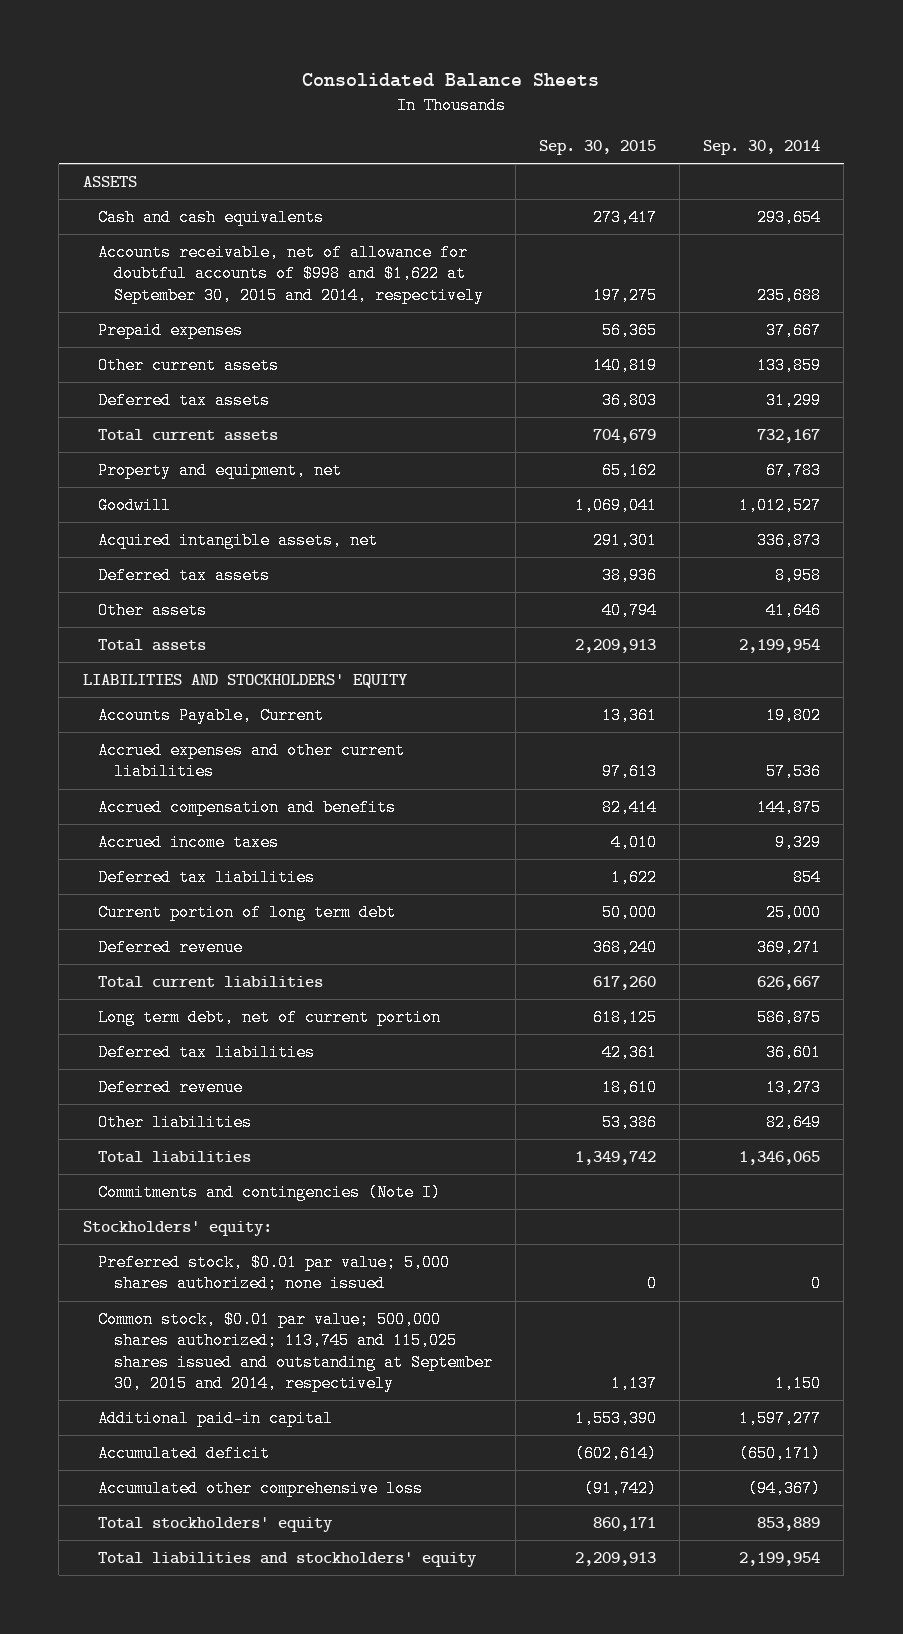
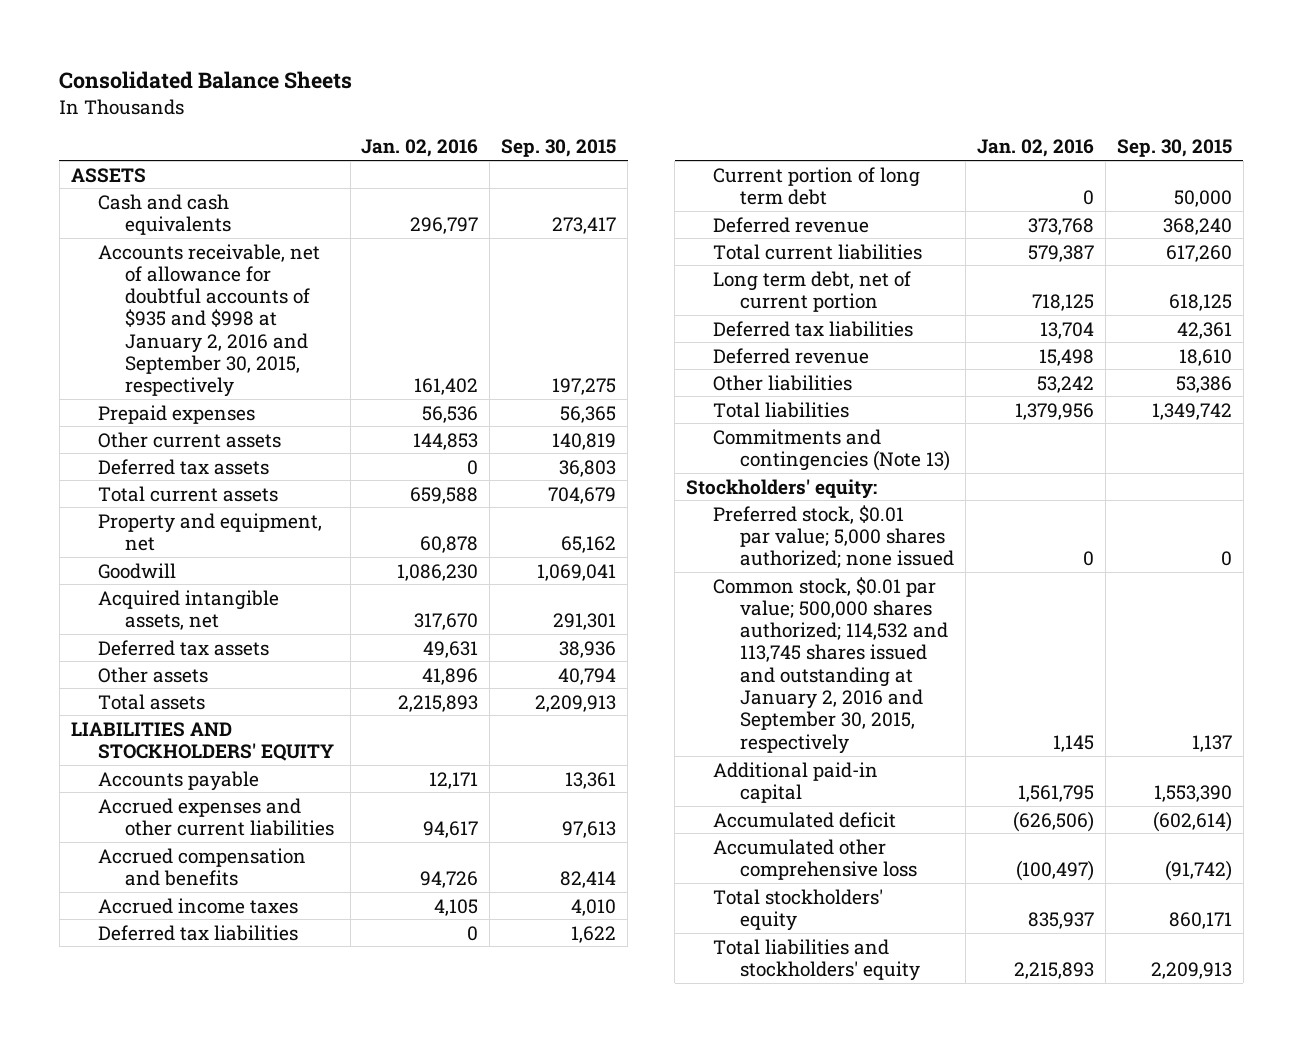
[703,140,821,156] Sep. 30, 2014 -> none
none -> [361,139,479,158] Jan. 02, 2016
[98,244,485,304] Accounts receivable, net of allowance for doubtful accounts of $998 and $1,622 at September 30, 2015 and 2014, respectively -> [97,243,320,398] Accounts receivable, net of allowance for doubtful accounts of $935 and $998 at January 2, 2016 and September 30, 2015, respectively
[98,707,325,725] Accounts Payable, Current -> [97,770,259,791] Accounts payable
[98,1184,442,1202] Commitments and contingencies (Note I) -> [713,428,951,471] Commitments and contingencies (Note 13)
[98,1311,494,1393] Common stock, $0.01 par value; 500,000 shares authorized; 113,745 and 115,025 shares issued and outstanding at September 30, 2015 and 2014, respectively -> [713,576,949,754] Common stock, $0.01 par value; 500,000 shares authorized; 114,532 and 113,745 shares issued and outstanding at January 2, 2016 and September 30, 2015, respectively

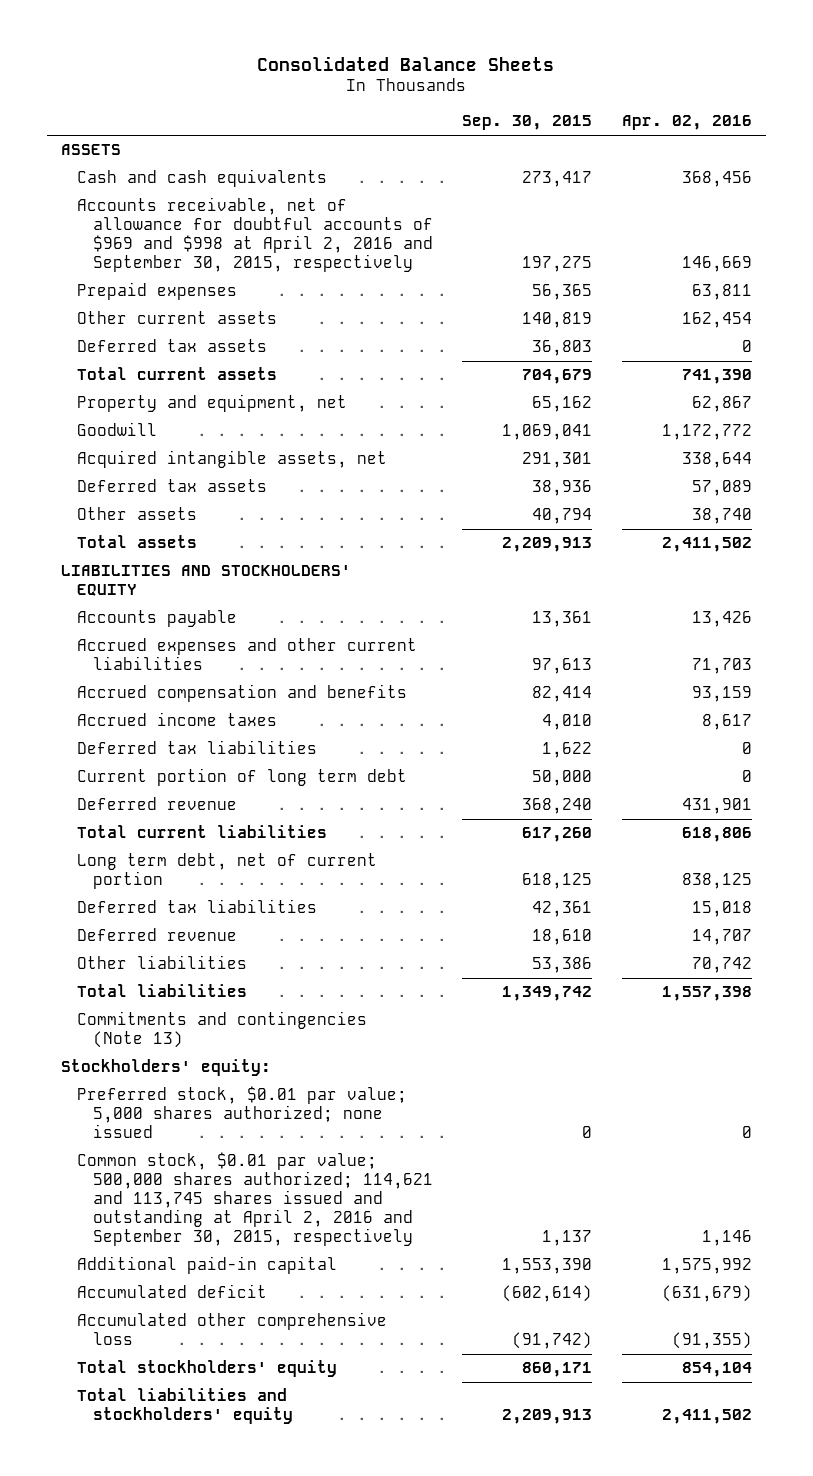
[361,139,479,158] Jan. 02, 2016 -> none
none -> [621,115,752,131] Apr. 02, 2016
[97,243,320,398] Accounts receivable, net of allowance for doubtful accounts of $935 and $998 at January 2, 2016 and September 30, 2015, respectively -> [77,197,433,273] Accounts receivable, net of allowance for doubtful accounts of $969 and $998 at April 2, 2016 and September 30, 2015, respectively
[713,576,949,754] Common stock, $0.01 par value; 500,000 shares authorized; 114,532 and 113,745 shares issued and outstanding at January 2, 2016 and September 30, 2015, respectively -> [77,1152,433,1247] Common stock, $0.01 par value; 500,000 shares authorized; 114,621 and 113,745 shares issued and outstanding at April 2, 2016 and September 30, 2015, respectively

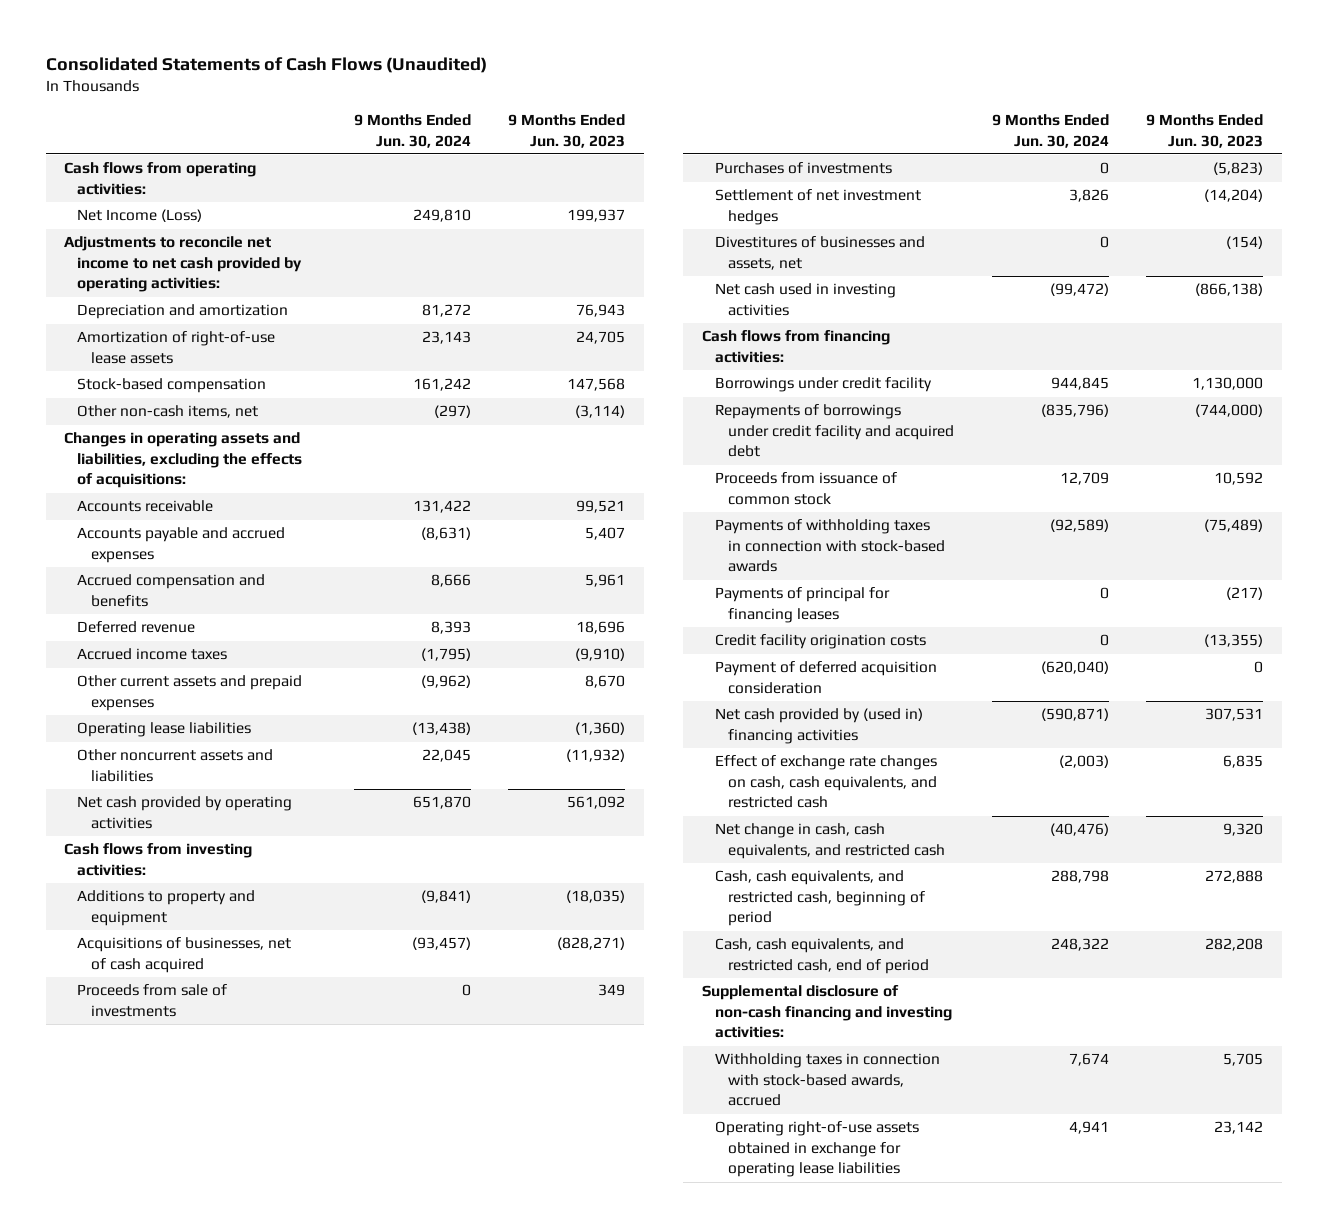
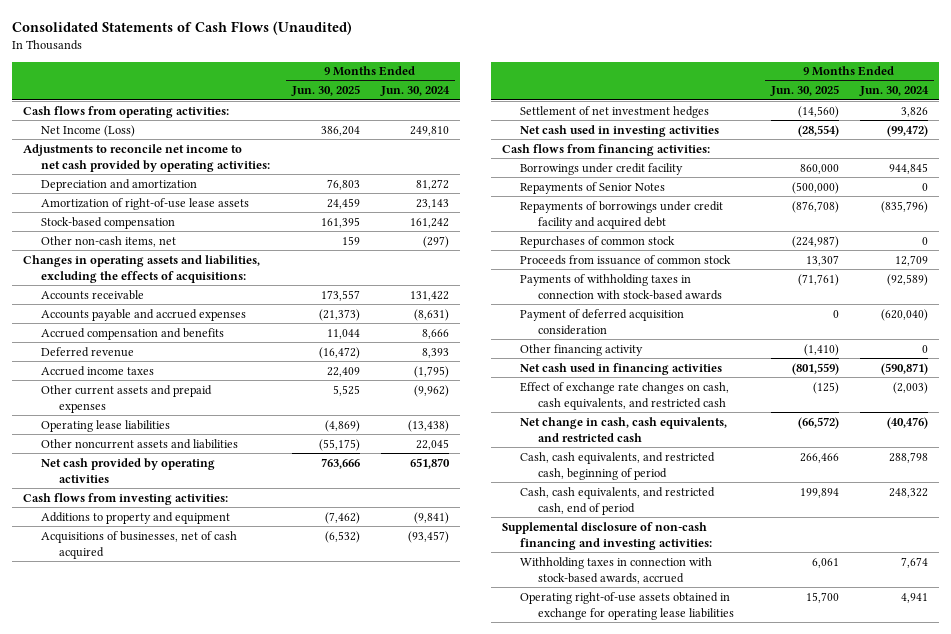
[508,114,626,148] 9 Months Ended Jun. 30, 2023 -> none
none -> [290,85,360,97] Jun. 30, 2025
[77,984,228,1017] Proceeds from sale of investments -> none
[715,162,893,175] Purchases of investments -> none
[715,236,926,270] Divestitures of businesses and assets, net -> none
none -> [520,181,666,194] Repayments of Senior Notes
none -> [520,235,676,248] Repurchases of common stock
[715,587,891,623] Payments of principal for financing leases -> none
[715,634,927,650] Credit facility origination costs -> none
none -> [520,343,644,356] Other financing activity
[715,708,924,744] Net cash provided by (used in) financing activities -> [520,362,723,375] Net cash used in financing activities

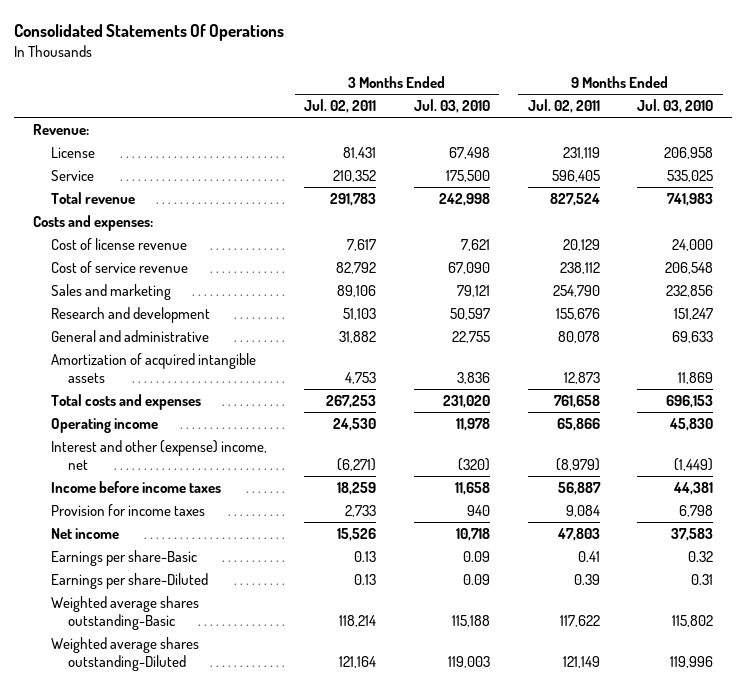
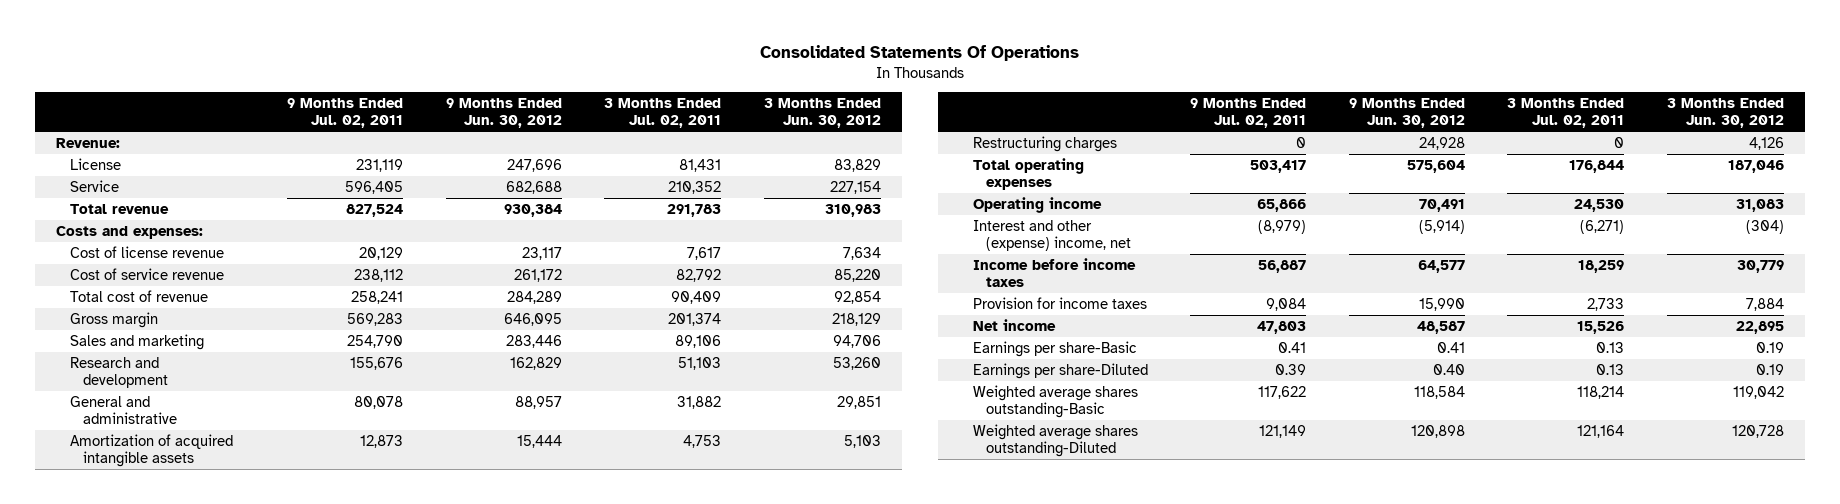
[413,99,490,114] Jul. 03, 2010 -> none
[637,99,714,114] Jul. 03, 2010 -> none
none -> [445,98,562,129] 9 Months Ended Jun. 30, 2012
none -> [763,98,881,129] 3 Months Ended Jun. 30, 2012
none -> [69,289,208,302] Total cost of revenue
none -> [69,311,158,328] Gross margin
none -> [973,135,1118,152] Restructuring charges
[50,393,201,410] Total costs and expenses -> [973,157,1085,190] Total operating expenses
[326,394,377,408] 267,253 -> [1569,159,1625,173] 176,844
[553,394,600,408] 761,658 -> [1250,159,1307,173] 503,417

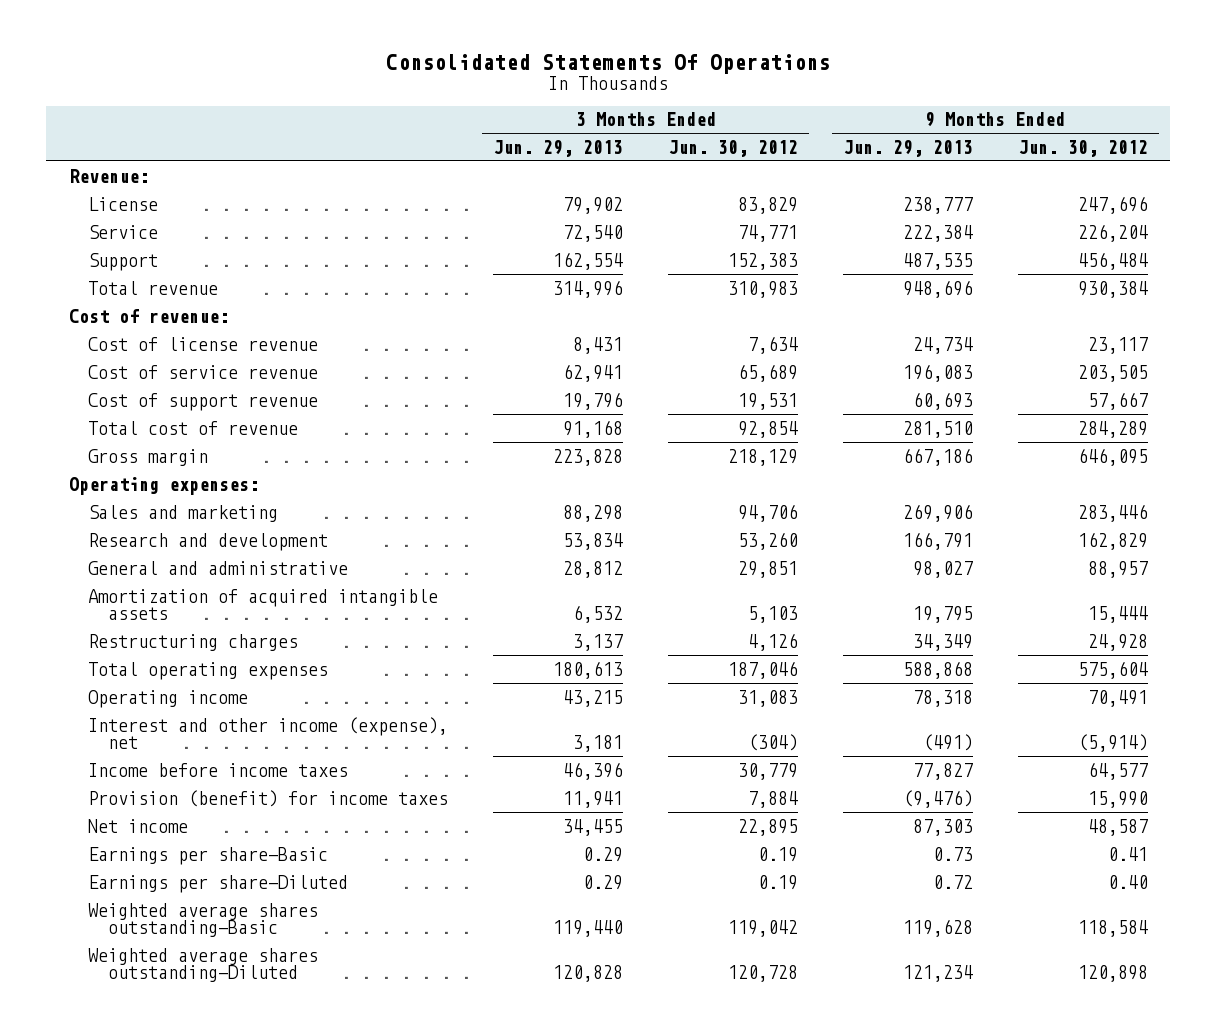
[287,98,404,129] 9 Months Ended Jul. 02, 2011 -> none
[604,98,722,129] 3 Months Ended Jul. 02, 2011 -> none
none -> [493,140,624,158] Jun. 29, 2013
none -> [842,140,973,158] Jun. 29, 2013
[505,180,562,194] 682,688 -> [1077,223,1148,242] 226,204
[829,180,881,194] 227,154 -> [738,224,799,242] 74,771
none -> [88,252,159,271] Support
[56,225,204,239] Costs and expenses: -> [68,308,229,323] Cost of revenue:
[513,268,562,282] 261,172 -> [1077,364,1148,382] 203,505
[833,268,881,282] 85,220 -> [738,363,799,382] 65,689
none -> [88,392,319,411] Cost of support revenue
none -> [68,476,259,495] Operating expenses:
[973,219,1132,251] Interest and other (expense) income, net -> [88,716,449,750] Interest and other income (expense), net
[973,296,1148,309] Provision for income taxes -> [88,789,449,807] Provision (benefit) for income taxes

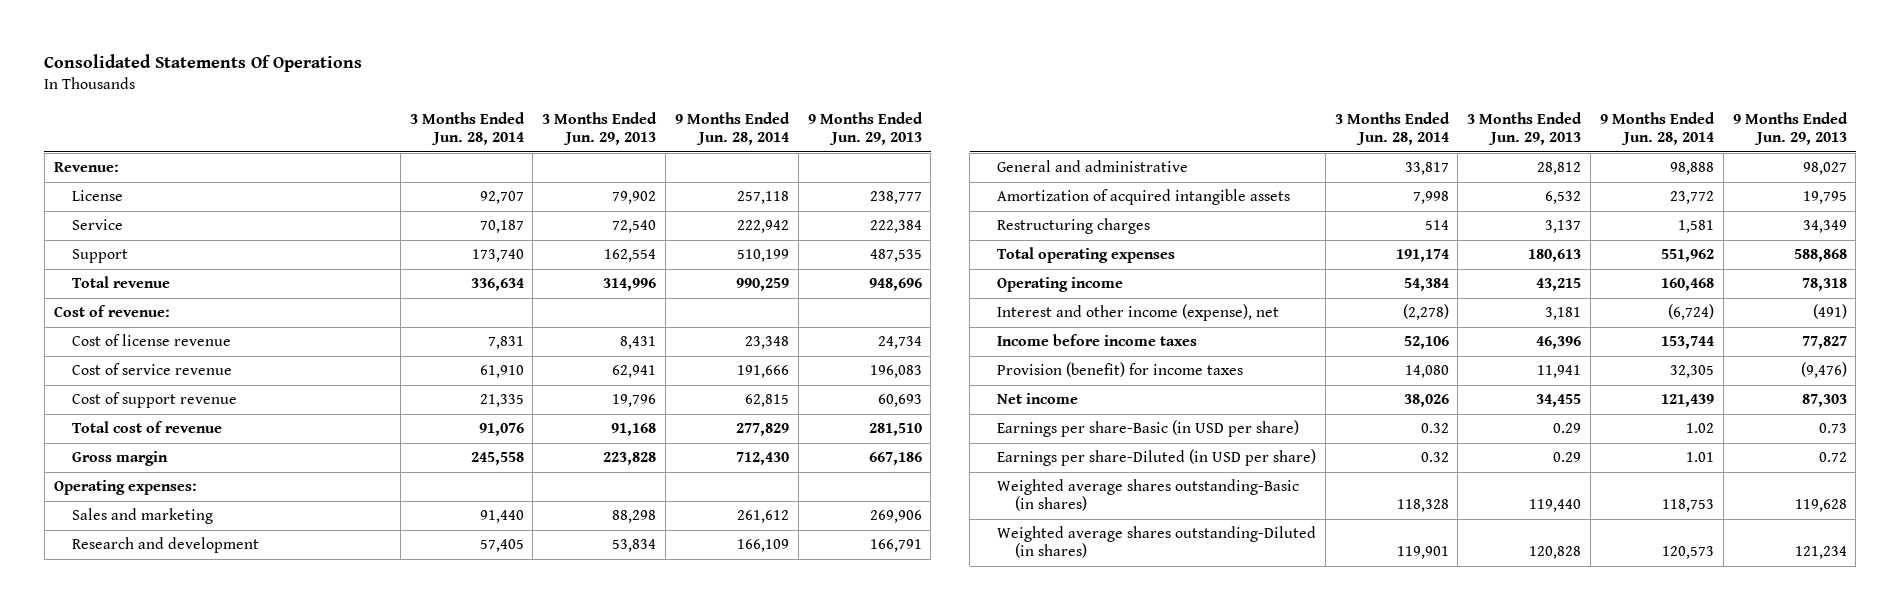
[668,140,799,158] Jun. 30, 2012 -> none
[1017,140,1148,158] Jun. 30, 2012 -> none
none -> [409,112,525,146] 3 Months Ended Jun. 28, 2014
none -> [674,112,790,146] 9 Months Ended Jun. 28, 2014
[88,846,329,865] Earnings per share-Basic -> [996,420,1299,438] Earnings per share-Basic (in USD per share)
[88,874,349,893] Earnings per share-Diluted -> [996,449,1316,467] Earnings per share-Diluted (in USD per share)
[88,902,319,938] Weighted average shares outstanding-Basic -> [996,479,1299,512] Weighted average shares outstanding-Basic (in shares)
[88,947,319,983] Weighted average shares outstanding-Diluted -> [996,526,1316,559] Weighted average shares outstanding-Diluted (in shares)

